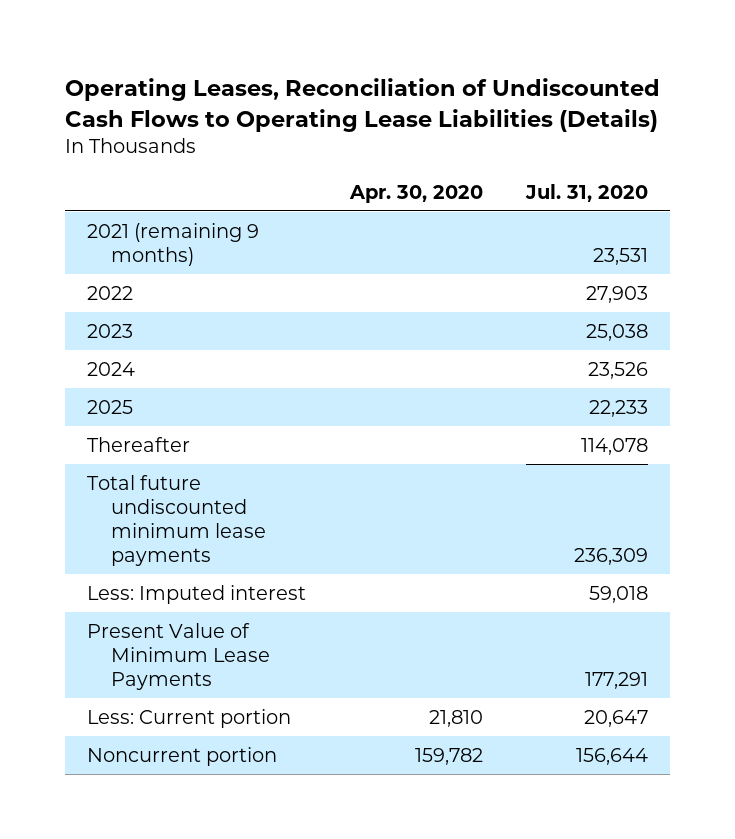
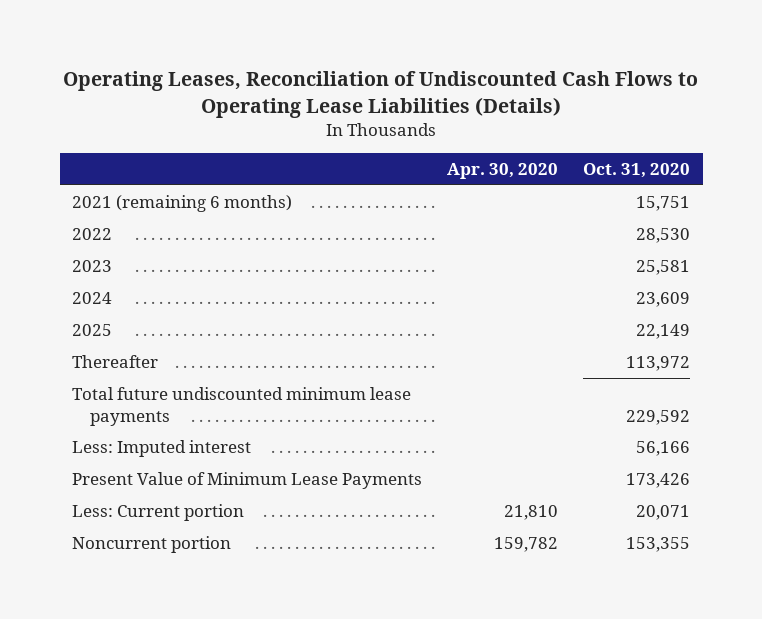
[525,183,649,202] Jul. 31, 2020 -> none
none -> [583,163,691,179] Oct. 31, 2020
[87,222,260,266] 2021 (remaining 9 months) -> [72,194,293,212] 2021 (remaining 6 months)

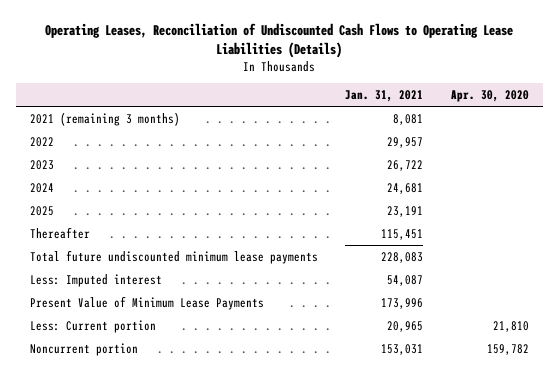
[583,163,691,179] Oct. 31, 2020 -> none
none -> [345,90,424,103] Jan. 31, 2021
[72,194,293,212] 2021 (remaining 6 months) -> [29,111,180,126] 2021 (remaining 3 months)

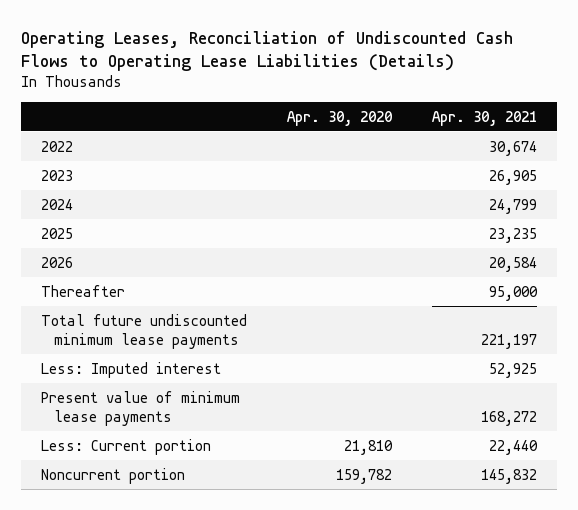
[345,90,424,103] Jan. 31, 2021 -> none
none -> [431,110,537,126] Apr. 30, 2021
[29,111,180,126] 2021 (remaining 3 months) -> none
none -> [40,256,73,268] 2026
[29,295,264,310] Present Value of Minimum Lease Payments -> [40,390,240,426] Present value of minimum lease payments

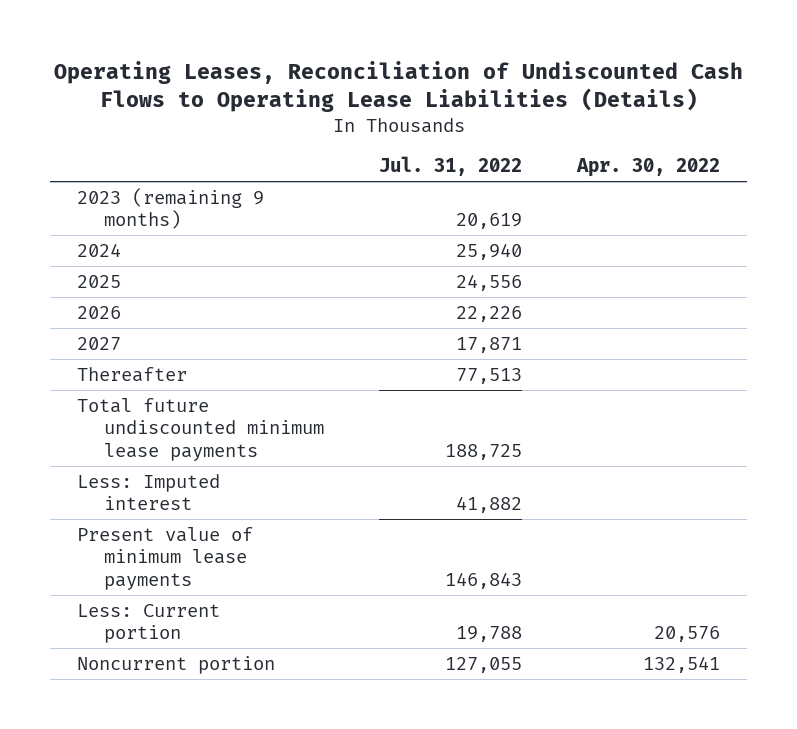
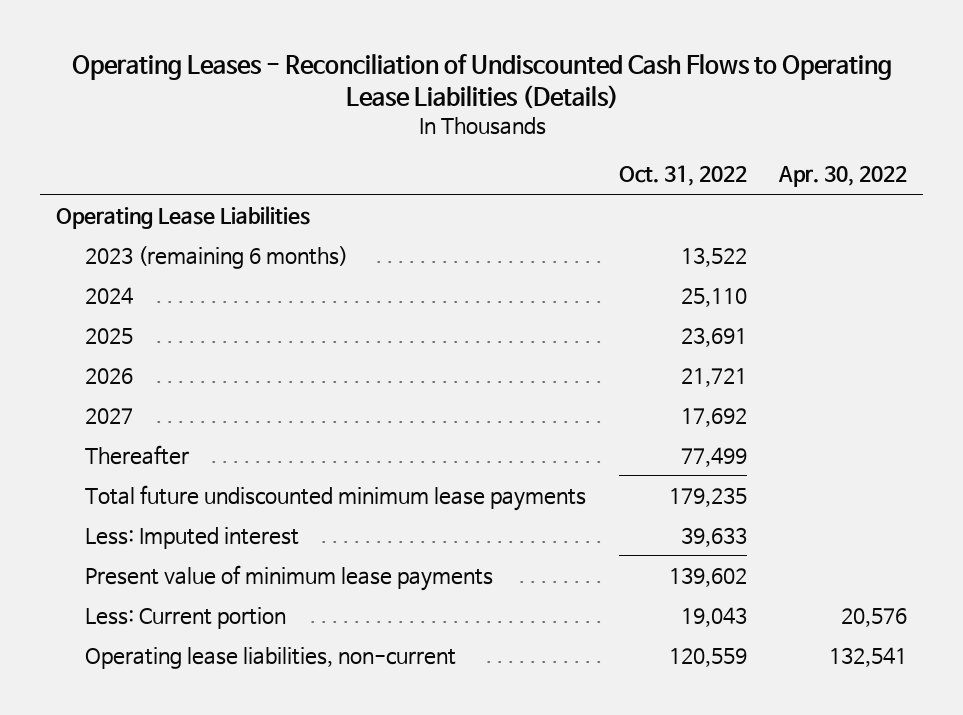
[53,60,743,113] Operating Leases, Reconciliation of Undiscounted Cash Flows to Operating Lease Liabilities (Details) -> [71,53,892,109] Operating Leases - Reconciliation of Undiscounted Cash Flows to Operating Lease Liabilities (Details)
[378,156,522,177] Jul. 31, 2022 -> none
none -> [618,165,747,187] Oct. 31, 2022
none -> [56,205,311,229] Operating Lease Liabilities
[77,187,265,230] 2023 (remaining 9 months) -> [85,245,349,269] 2023 (remaining 6 months)
[77,655,276,674] Noncurrent portion -> [85,646,457,669] Operating lease liabilities, non-current

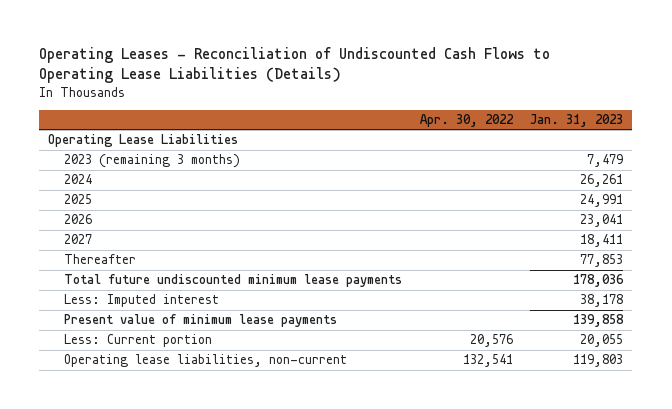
[618,165,747,187] Oct. 31, 2022 -> none
none -> [530,113,624,127] Jan. 31, 2023
[85,245,349,269] 2023 (remaining 6 months) -> [64,154,241,169] 2023 (remaining 3 months)

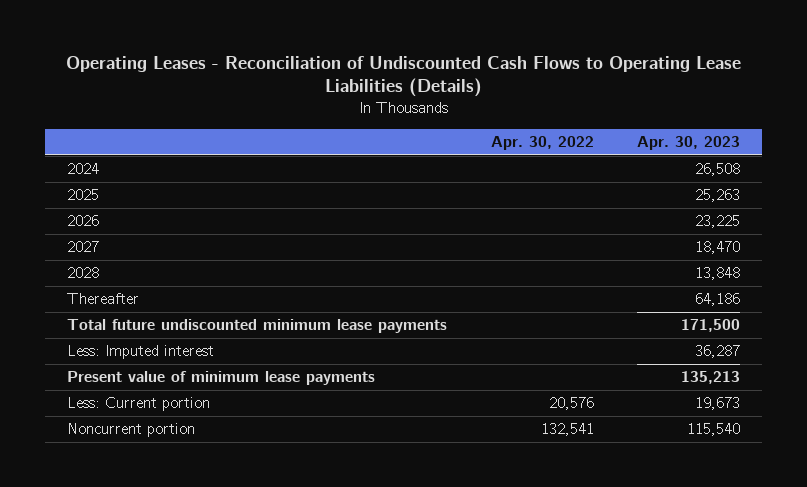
[530,113,624,127] Jan. 31, 2023 -> none
none -> [637,136,741,151] Apr. 30, 2023
[48,134,239,148] Operating Lease Liabilities -> none
[64,154,241,169] 2023 (remaining 3 months) -> none
none -> [66,267,99,279] 2028
[64,354,348,368] Operating lease liabilities, non-current -> [66,423,195,438] Noncurrent portion

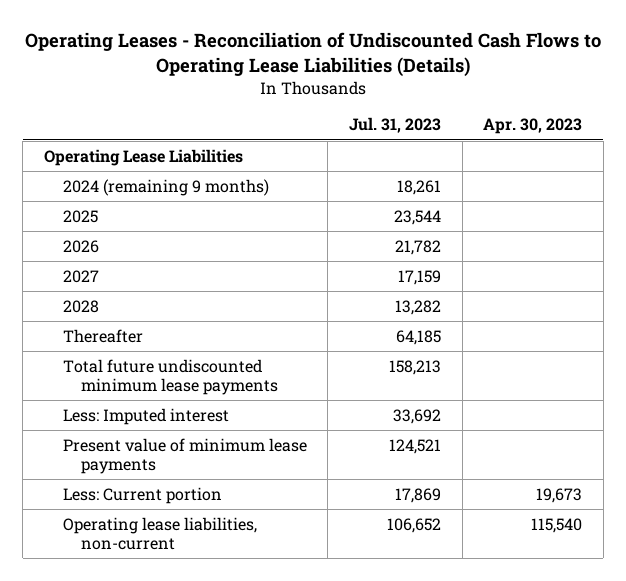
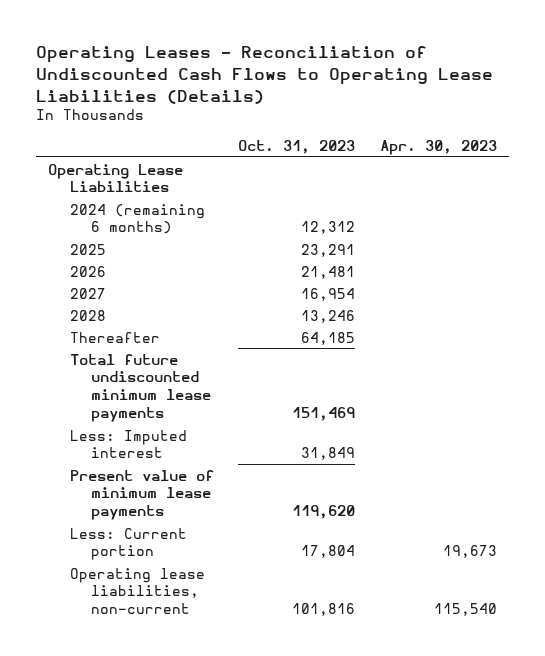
[348,117,441,134] Jul. 31, 2023 -> none
none -> [238,140,356,155] Oct. 31, 2023
[62,178,269,196] 2024 (remaining 9 months) -> [69,203,205,235] 2024 (remaining 6 months)

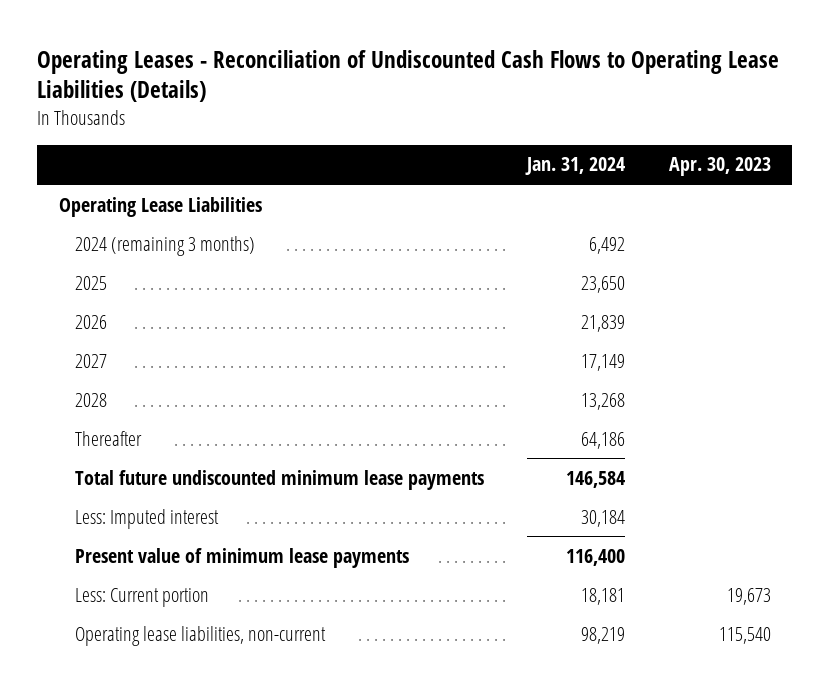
[238,140,356,155] Oct. 31, 2023 -> none
none -> [525,157,626,176] Jan. 31, 2024
[69,203,205,235] 2024 (remaining 6 months) -> [74,235,255,256] 2024 (remaining 3 months)

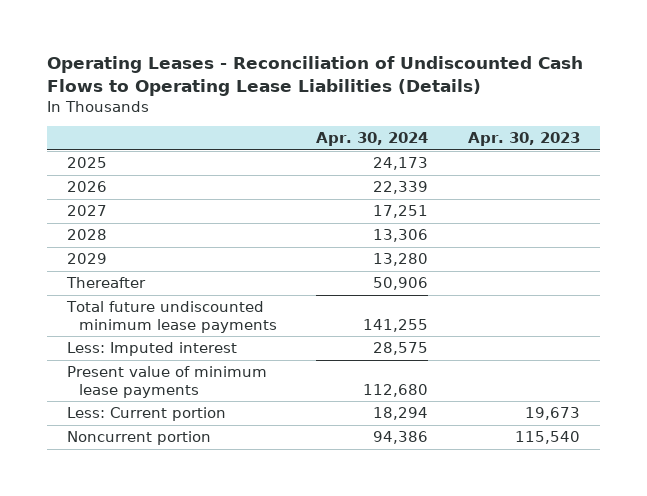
[525,157,626,176] Jan. 31, 2024 -> none
none -> [316,132,429,147] Apr. 30, 2024
[58,196,262,217] Operating Lease Liabilities -> none
[74,235,255,256] 2024 (remaining 3 months) -> none
none -> [66,253,107,265] 2029
[74,625,326,646] Operating lease liabilities, non-current -> [66,431,211,446] Noncurrent portion

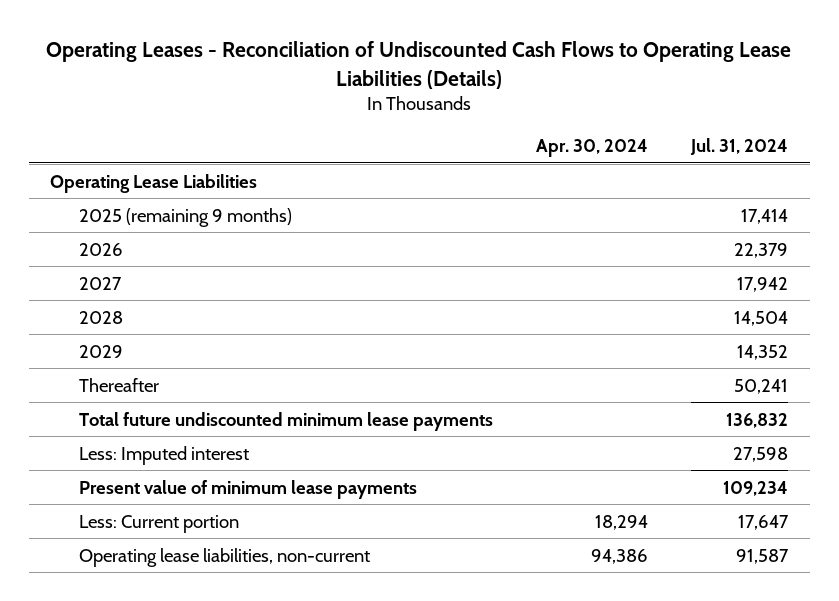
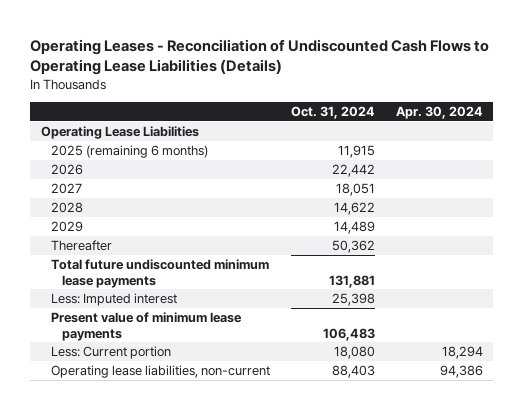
[690,138,789,156] Jul. 31, 2024 -> none
none -> [291,106,376,120] Oct. 31, 2024
[79,207,293,227] 2025 (remaining 9 months) -> [51,145,209,159] 2025 (remaining 6 months)

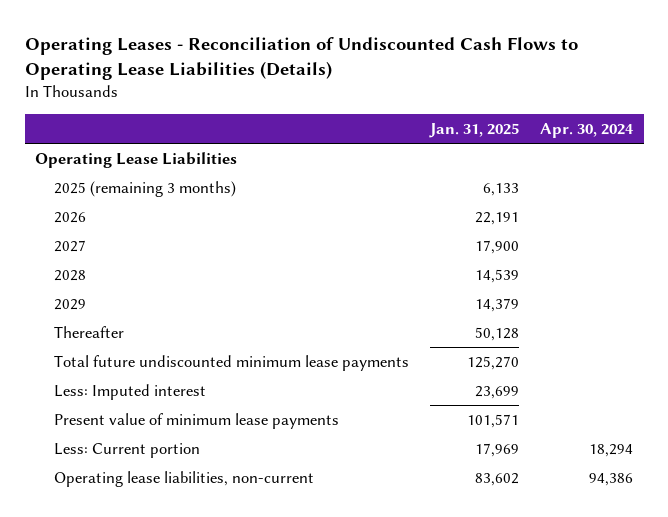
[291,106,376,120] Oct. 31, 2024 -> none
none -> [429,122,520,138] Jan. 31, 2025
[51,145,209,159] 2025 (remaining 6 months) -> [54,181,237,198] 2025 (remaining 3 months)

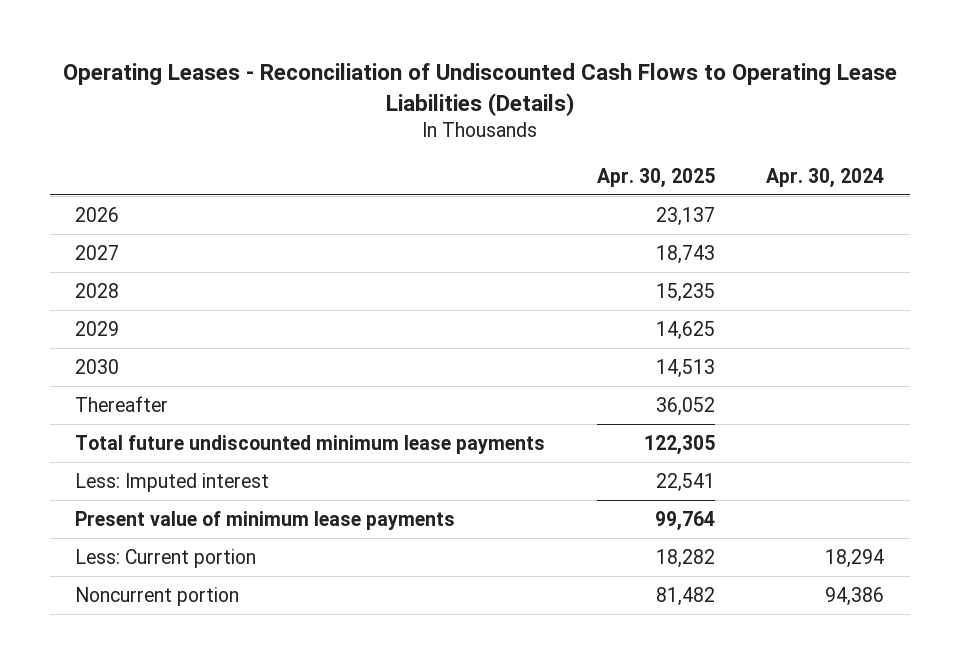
[429,122,520,138] Jan. 31, 2025 -> none
none -> [596,167,715,188] Apr. 30, 2025
[35,152,238,169] Operating Lease Liabilities -> none
[54,181,237,198] 2025 (remaining 3 months) -> none
none -> [75,359,120,375] 2030
[54,471,315,488] Operating lease liabilities, non-current -> [75,587,240,607] Noncurrent portion

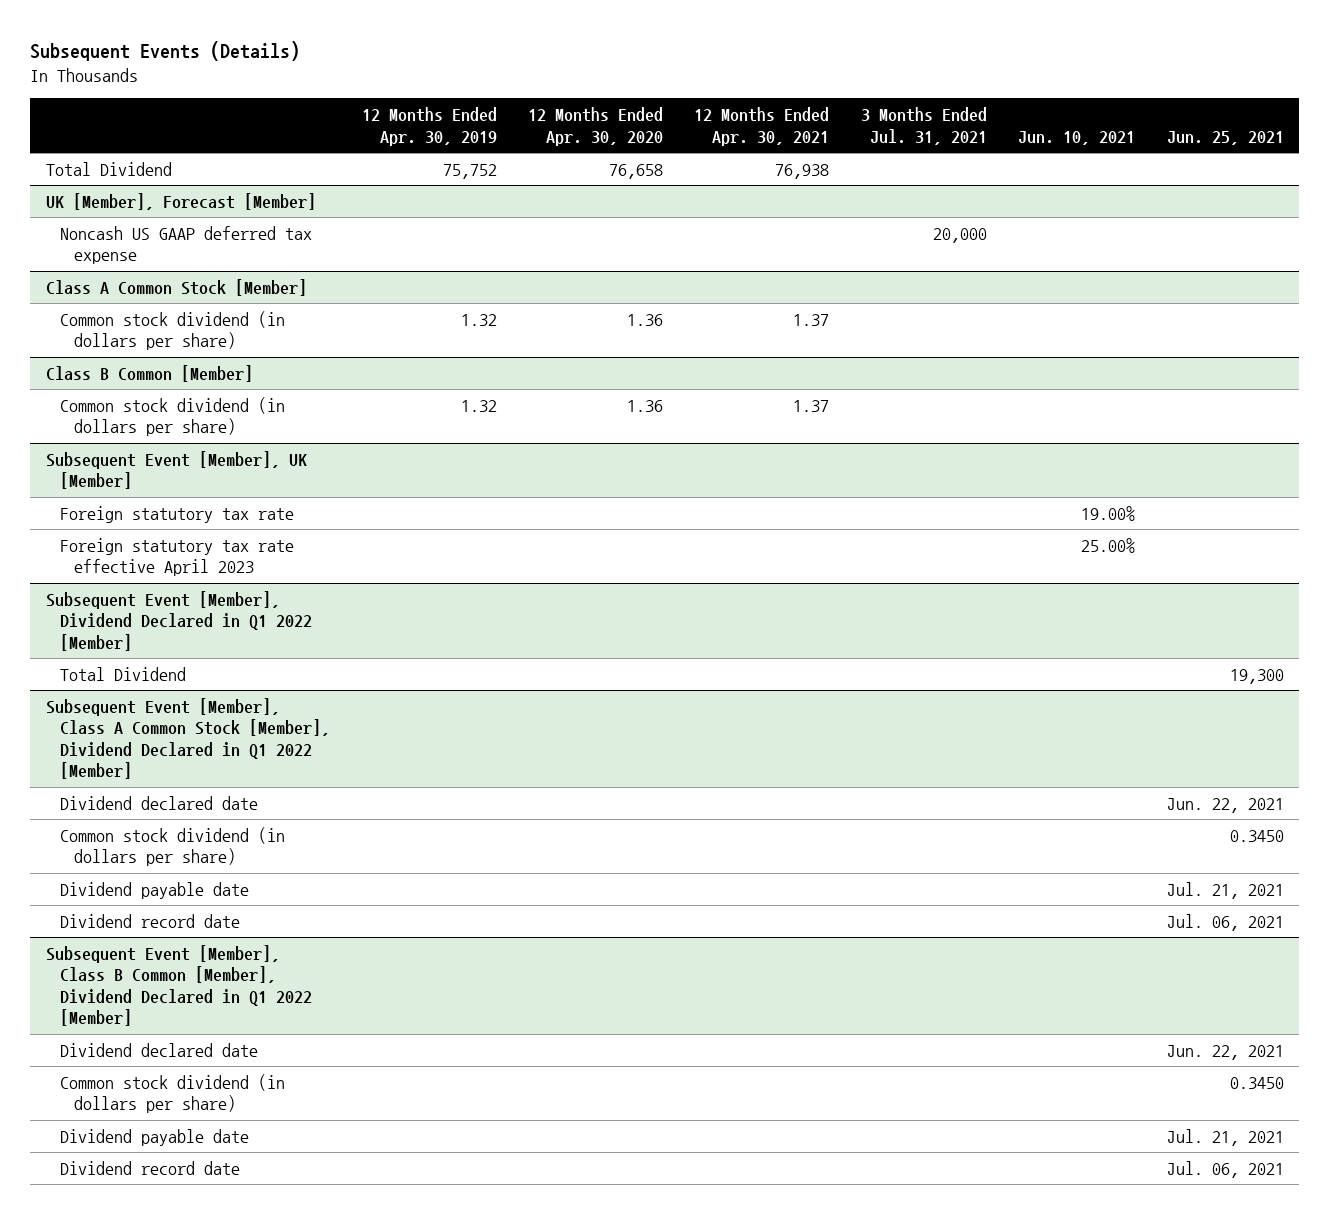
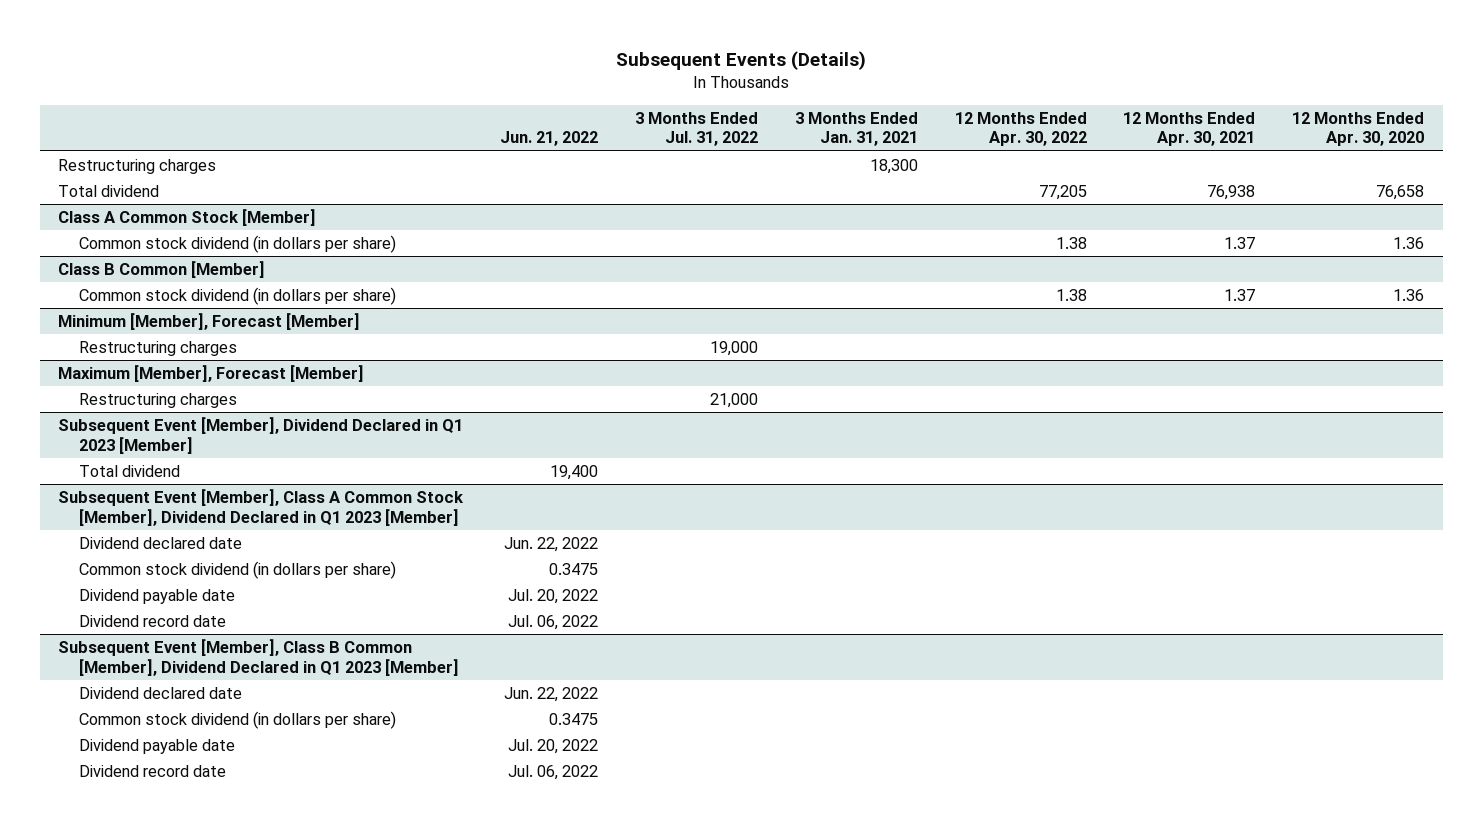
[361,107,497,146] 12 Months Ended Apr. 30, 2019 -> none
[860,107,987,145] 3 Months Ended Jul. 31, 2021 -> none
[1018,130,1136,145] Jun. 10, 2021 -> none
[1166,130,1284,145] Jun. 25, 2021 -> none
none -> [500,131,599,147] Jun. 21, 2022
none -> [634,111,758,147] 3 Months Ended Jul. 31, 2022
none -> [794,111,918,147] 3 Months Ended Jan. 31, 2021
none -> [954,111,1087,147] 12 Months Ended Apr. 30, 2022
[46,192,317,210] UK [Member], Forecast [Member] -> none
[60,225,313,265] Noncash US GAAP deferred tax expense -> none
none -> [58,159,217,175] Restructuring charges
[46,161,173,176] Total Dividend -> [58,185,160,198] Total dividend
[46,450,308,490] Subsequent Event [Member], UK [Member] -> none
[60,505,295,523] Foreign statutory tax rate -> none
[60,537,295,577] Foreign statutory tax rate effective April 2023 -> none
none -> [58,313,361,331] Minimum [Member], Forecast [Member]
none -> [79,341,238,357] Restructuring charges
none -> [58,365,365,383] Maximum [Member], Forecast [Member]
none -> [79,393,238,409] Restructuring charges
[46,590,313,651] Subsequent Event [Member], Dividend Declared in Q1 2022 [Member] -> [58,417,464,454] Subsequent Event [Member], Dividend Declared in Q1 2023 [Member]
[60,666,187,681] Total Dividend -> [79,465,181,478] Total dividend
[46,697,331,780] Subsequent Event [Member], Class A Common Stock [Member], Dividend Declared in Q1 2022 [Member] -> [58,489,465,526] Subsequent Event [Member], Class A Common Stock [Member], Dividend Declared in Q1 2023 [Member]
[46,944,313,1027] Subsequent Event [Member], Class B Common [Member], Dividend Declared in Q1 2022 [Member] -> [58,639,460,676] Subsequent Event [Member], Class B Common [Member], Dividend Declared in Q1 2023 [Member]

